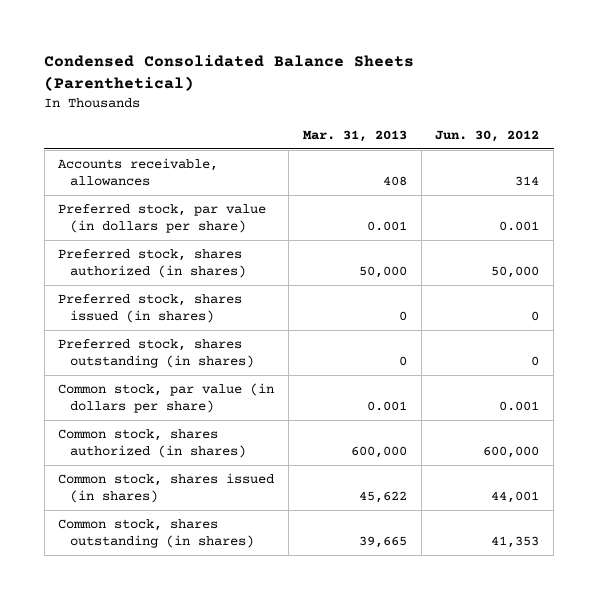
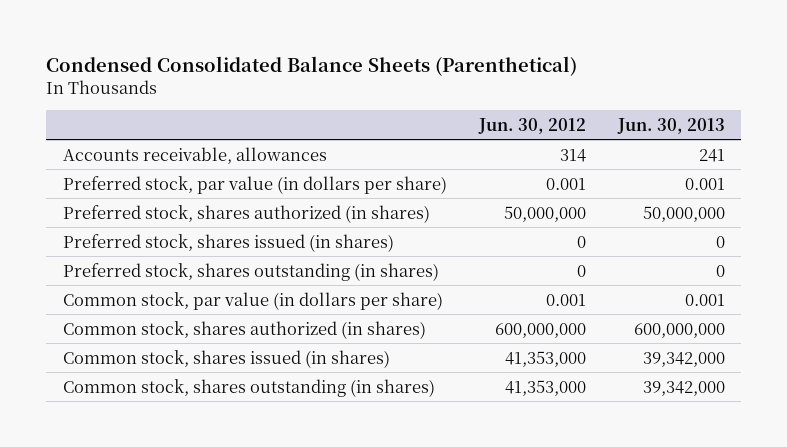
[302,130,407,143] Mar. 31, 2013 -> none
none -> [616,117,725,134] Jun. 30, 2013
[491,266,540,279] 50,000 -> [503,205,586,222] 50,000,000
[483,446,540,459] 600,000 -> [494,322,586,338] 600,000,000
[491,491,540,504] 44,001 -> [504,350,586,367] 41,353,000
[491,536,540,549] 41,353 -> [504,379,586,396] 41,353,000

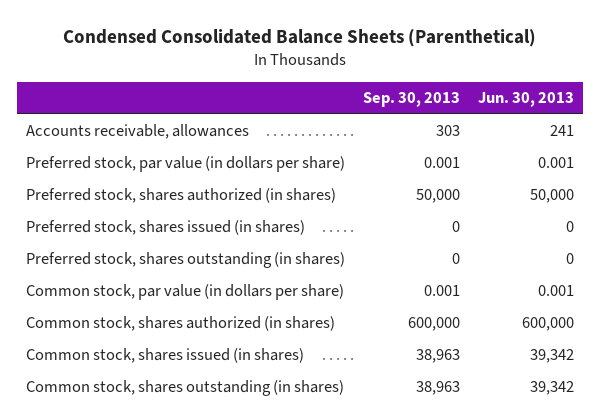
[477,117,586,134] Jun. 30, 2012 -> none
none -> [363,92,461,108] Sep. 30, 2013
[642,205,725,222] 50,000,000 -> [530,189,575,204] 50,000
[633,322,725,338] 600,000,000 -> [522,317,575,332] 600,000
[642,351,725,367] 39,342,000 -> [530,349,575,364] 39,342
[642,380,725,396] 39,342,000 -> [530,381,575,396] 39,342

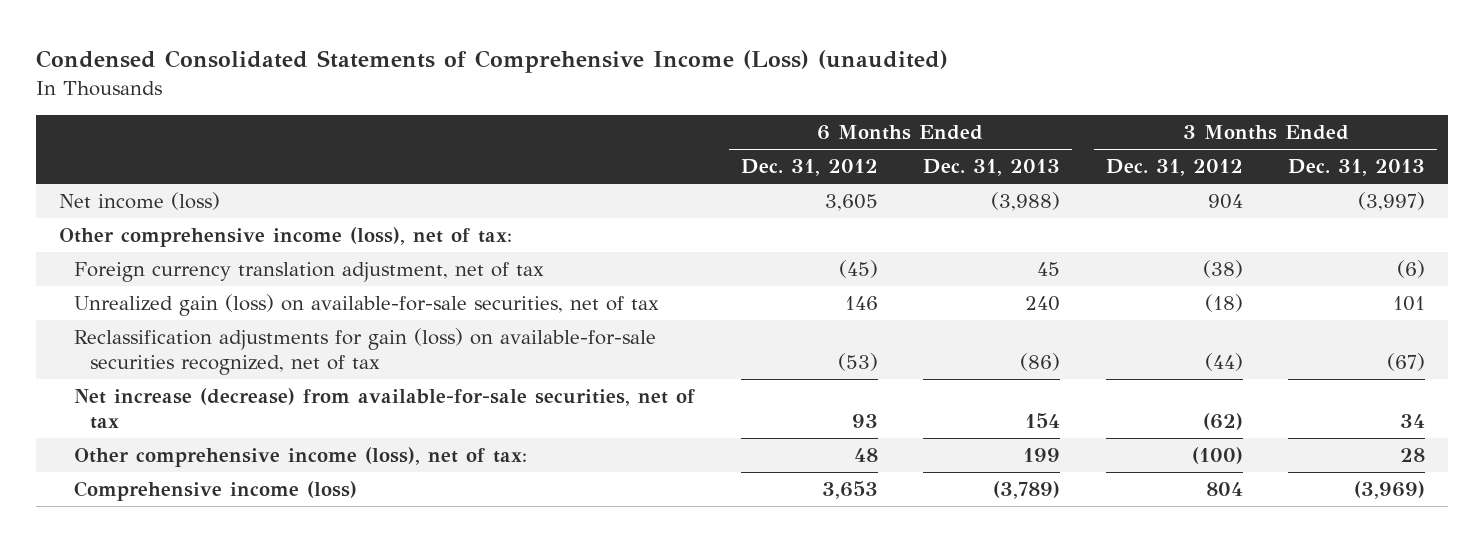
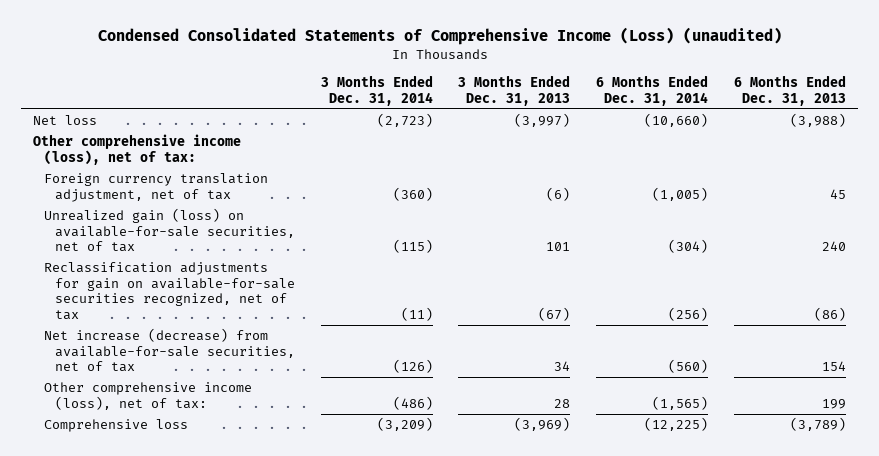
[740,159,878,177] Dec. 31, 2012 -> none
[1105,159,1243,177] Dec. 31, 2012 -> none
none -> [320,75,433,106] 3 Months Ended Dec. 31, 2014
none -> [595,75,708,106] 6 Months Ended Dec. 31, 2014
[58,191,220,210] Net income (loss) -> [33,115,98,126] Net loss
[74,327,657,376] Reclassification adjustments for gain (loss) on available-for-sale securities recognized, net of tax -> [44,262,296,320] Reclassification adjustments for gain on available-for-sale securities recognized, net of tax
[74,480,358,501] Comprehensive income (loss) -> [44,419,189,433] Comprehensive loss

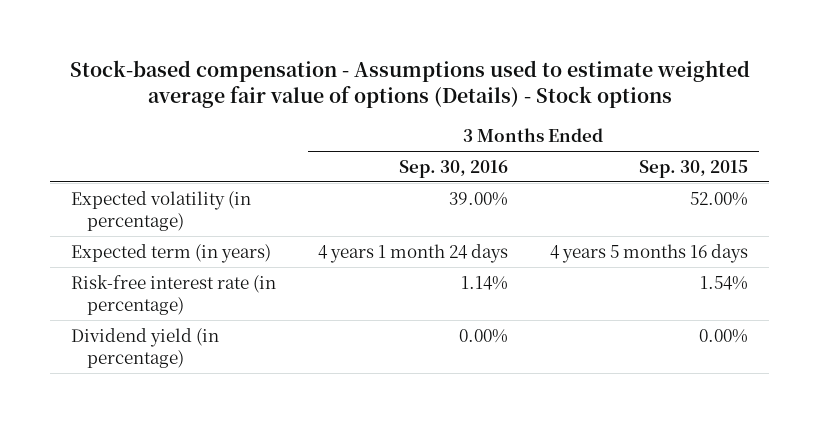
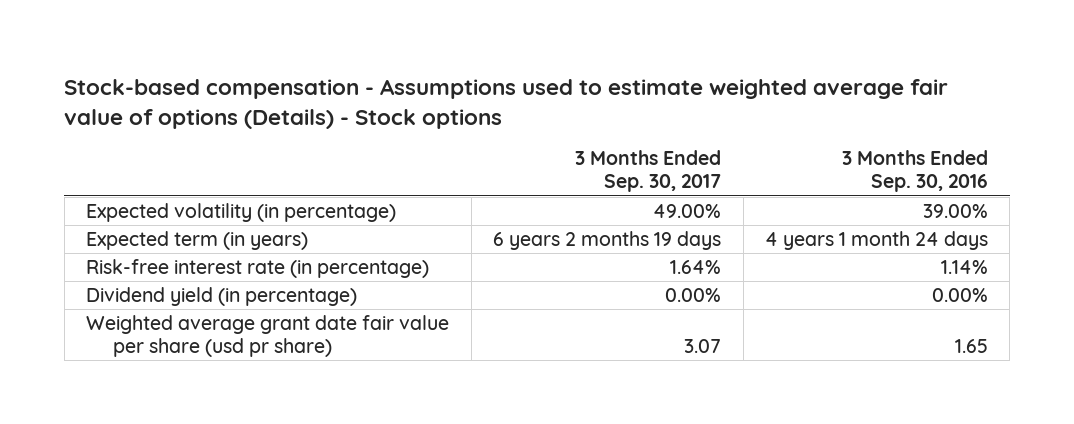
[639,159,749,178] Sep. 30, 2015 -> none
none -> [575,150,722,193] 3 Months Ended Sep. 30, 2017
none -> [86,314,450,358] Weighted average grant date fair value per share (usd pr share)

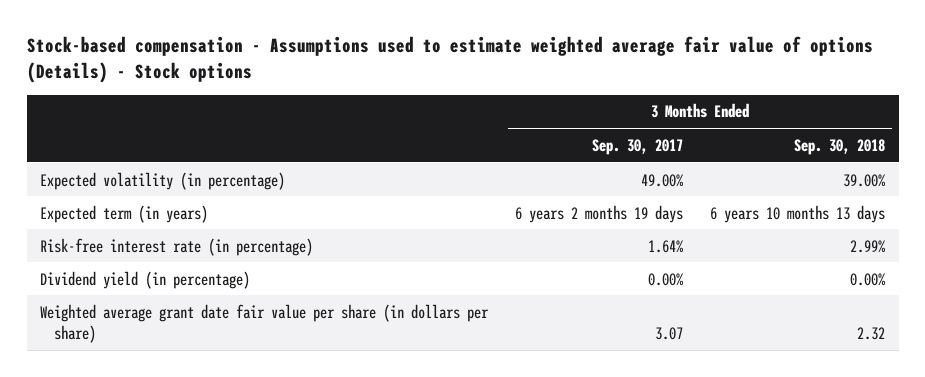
[841,150,988,193] 3 Months Ended Sep. 30, 2016 -> none
none -> [794,138,886,155] Sep. 30, 2018
[86,314,450,358] Weighted average grant date fair value per share (usd pr share) -> [40,303,490,343] Weighted average grant date fair value per share (in dollars per share)

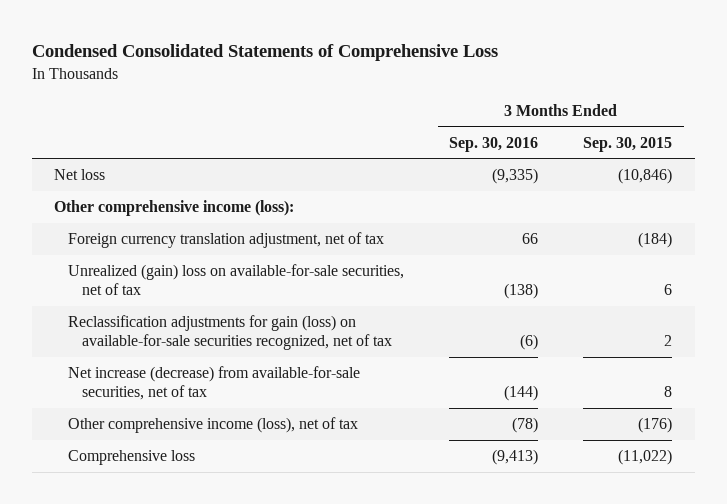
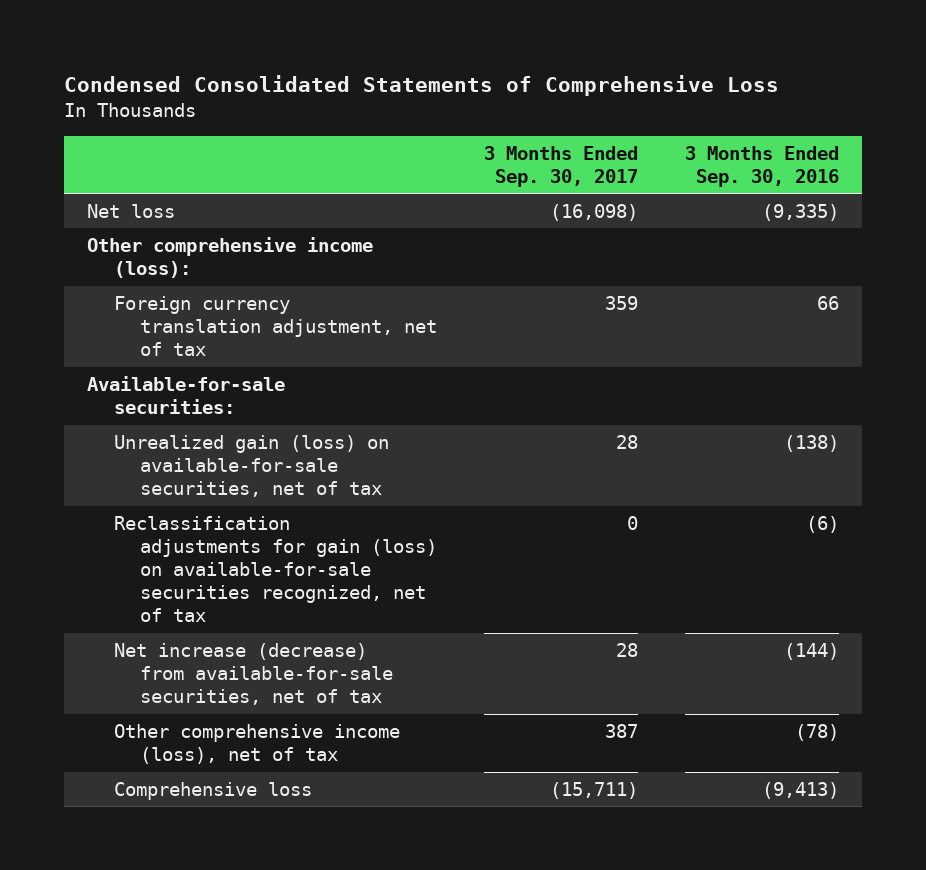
[583,136,673,152] Sep. 30, 2015 -> none
none -> [484,145,639,187] 3 Months Ended Sep. 30, 2017
none -> [87,375,286,415] Available-for-sale securities:
[68,264,405,296] Unrealized (gain) loss on available-for-sale securities, net of tax -> [113,434,389,498] Unrealized gain (loss) on available-for-sale securities, net of tax

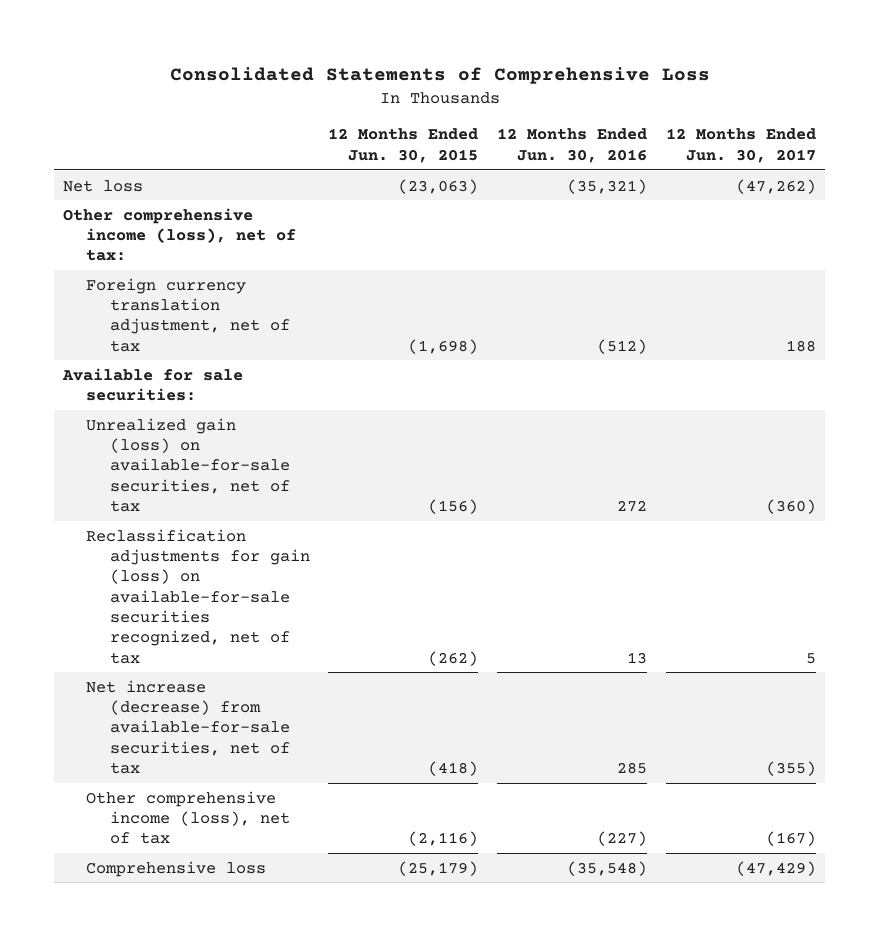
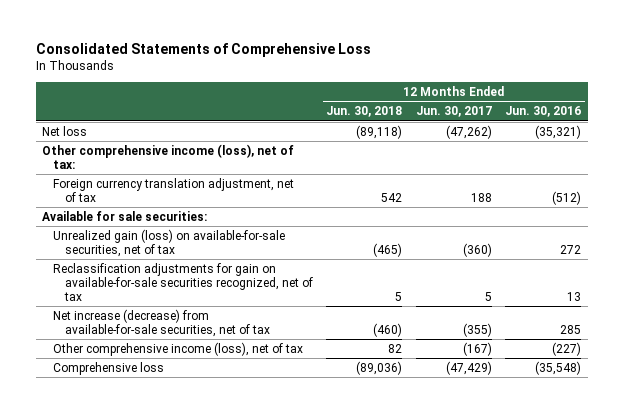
[328,128,479,163] 12 Months Ended Jun. 30, 2015 -> none
none -> [326,106,403,118] Jun. 30, 2018
[86,528,310,664] Reclassification adjustments for gain (loss) on available-for-sale securities recognized, net of tax -> [53,262,313,301] Reclassification adjustments for gain on available-for-sale securities recognized, net of tax

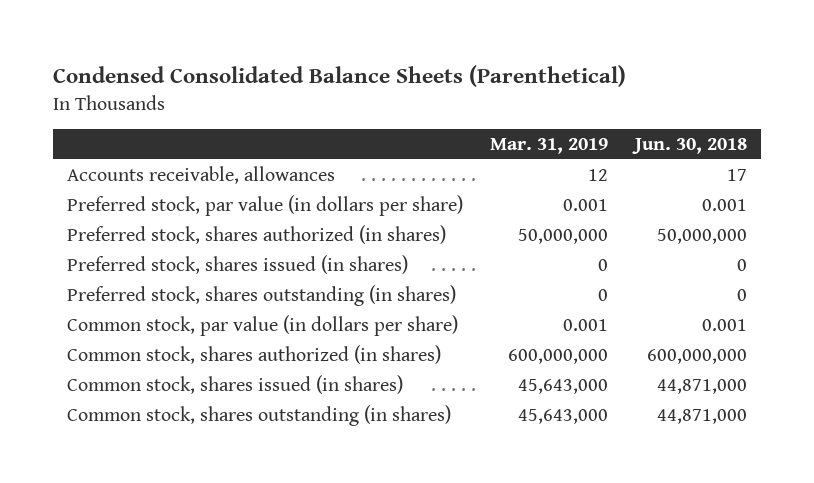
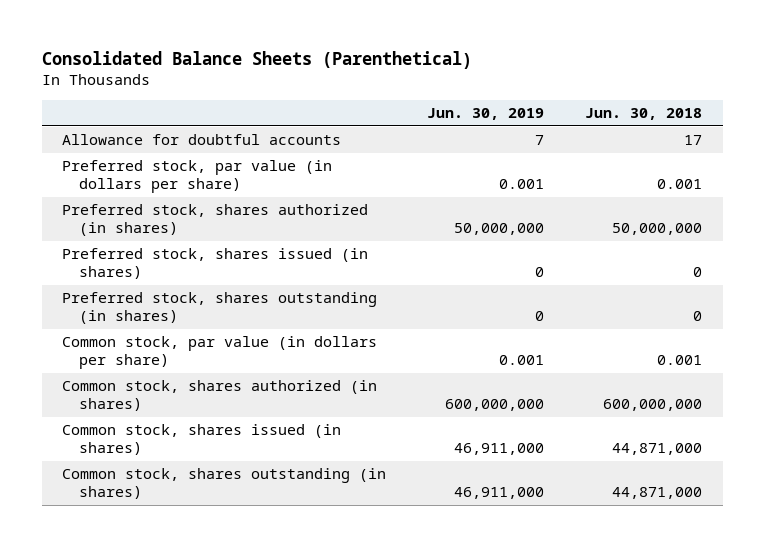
[52,65,626,88] Condensed Consolidated Balance Sheets (Parenthetical) -> [41,50,472,69] Consolidated Balance Sheets (Parenthetical)
[490,138,609,155] Mar. 31, 2019 -> none
none -> [427,108,545,121] Jun. 30, 2019
[66,165,335,184] Accounts receivable, allowances -> [62,134,342,146] Allowance for doubtful accounts

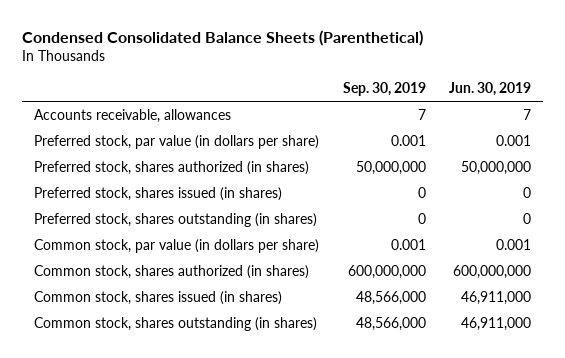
[41,50,472,69] Consolidated Balance Sheets (Parenthetical) -> [22,30,424,47] Condensed Consolidated Balance Sheets (Parenthetical)
[585,108,703,121] Jun. 30, 2018 -> none
none -> [342,81,426,96] Sep. 30, 2019
[62,134,342,146] Allowance for doubtful accounts -> [34,109,232,124] Accounts receivable, allowances

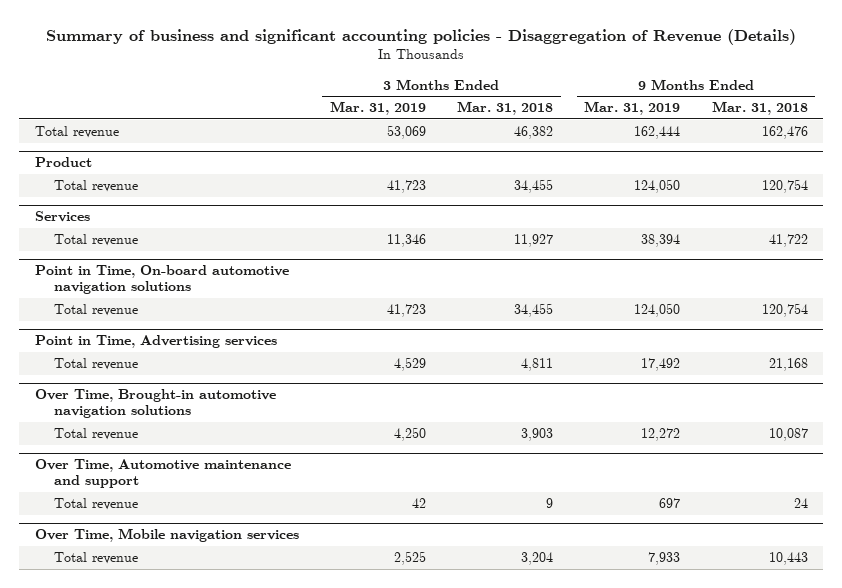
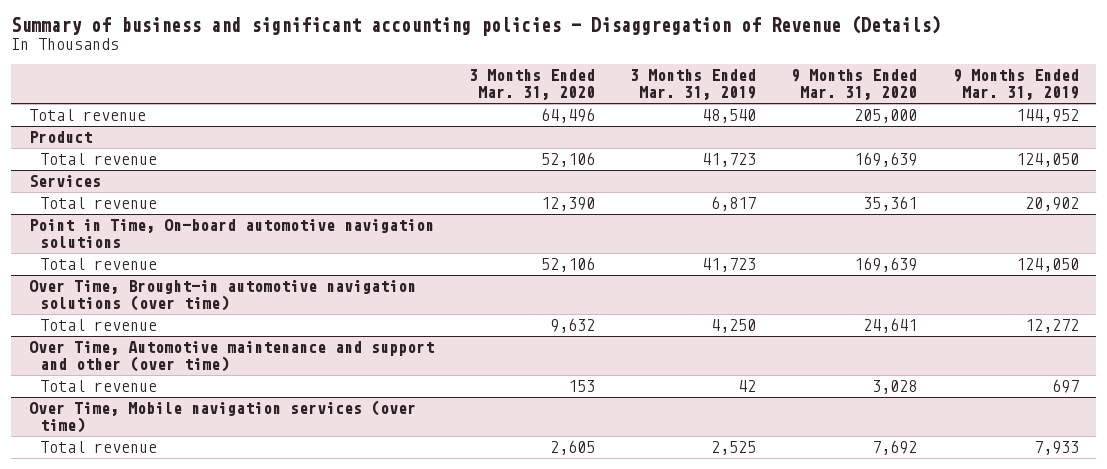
[457,101,554,116] Mar. 31, 2018 -> none
[711,101,808,116] Mar. 31, 2018 -> none
none -> [468,69,595,101] 3 Months Ended Mar. 31, 2020
none -> [791,69,918,101] 9 Months Ended Mar. 31, 2020
[386,125,426,140] 53,069 -> [702,109,757,124] 48,540
[634,126,681,140] 162,444 -> [1015,109,1079,124] 144,952
[386,234,426,248] 11,346 -> [711,196,757,212] 6,817
[641,234,681,248] 38,394 -> [1024,197,1079,212] 20,902
[34,335,277,349] Point in Time, Advertising services -> none
[53,358,138,371] Total revenue -> none
[34,389,276,419] Over Time, Brought-in automotive navigation solutions -> [28,280,416,312] Over Time, Brought-in automotive navigation solutions (over time)
[34,459,291,489] Over Time, Automotive maintenance and support -> [28,341,434,373] Over Time, Automotive maintenance and support and other (over time)
[34,528,299,543] Over Time, Mobile navigation services -> [28,400,416,434] Over Time, Mobile navigation services (over time)

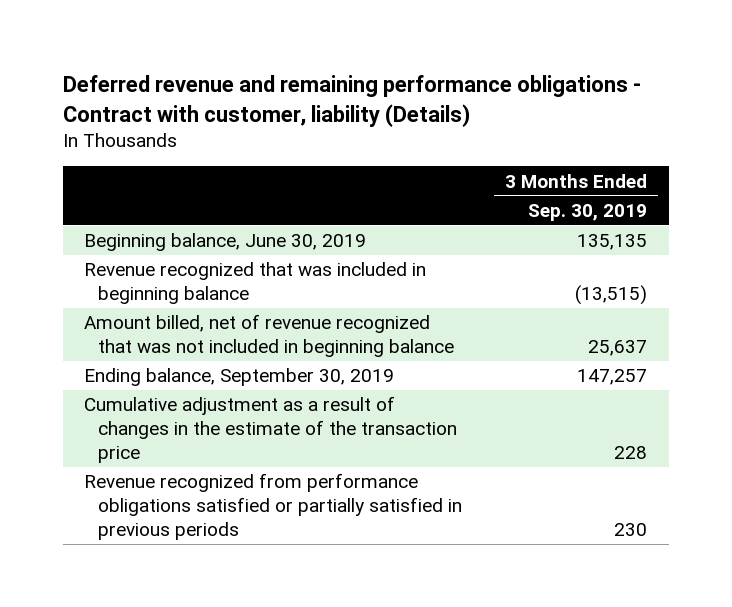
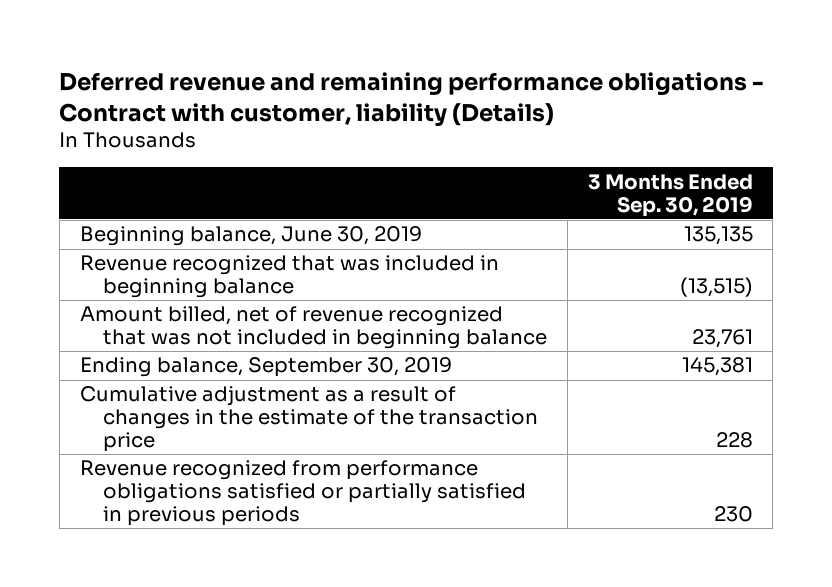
[588,340,648,357] 25,637 -> [691,329,753,349] 23,761
[577,369,648,386] 147,257 -> [681,357,753,377] 145,381

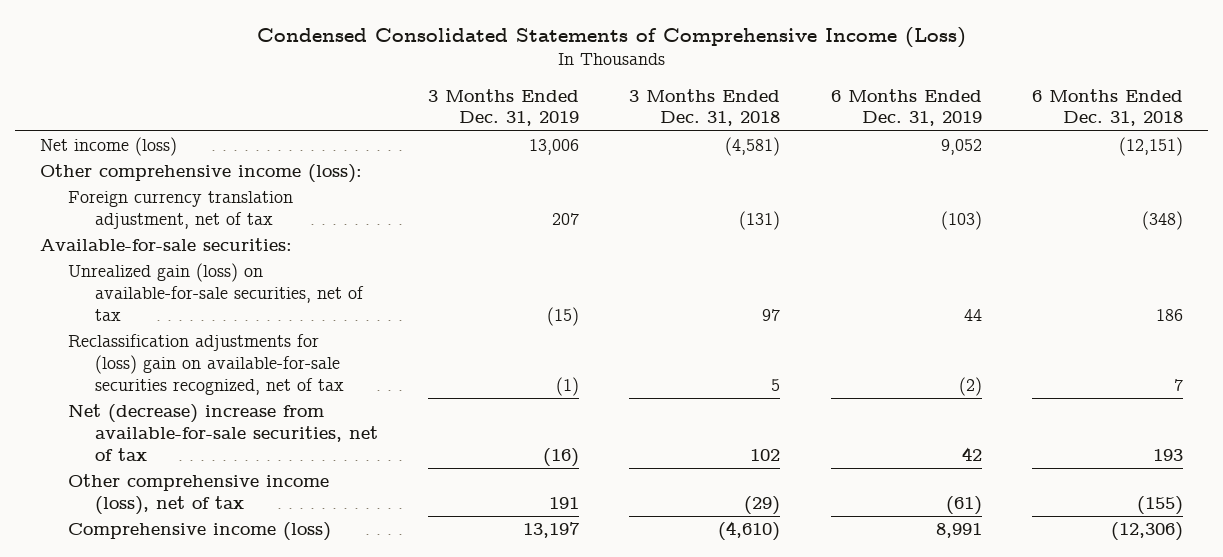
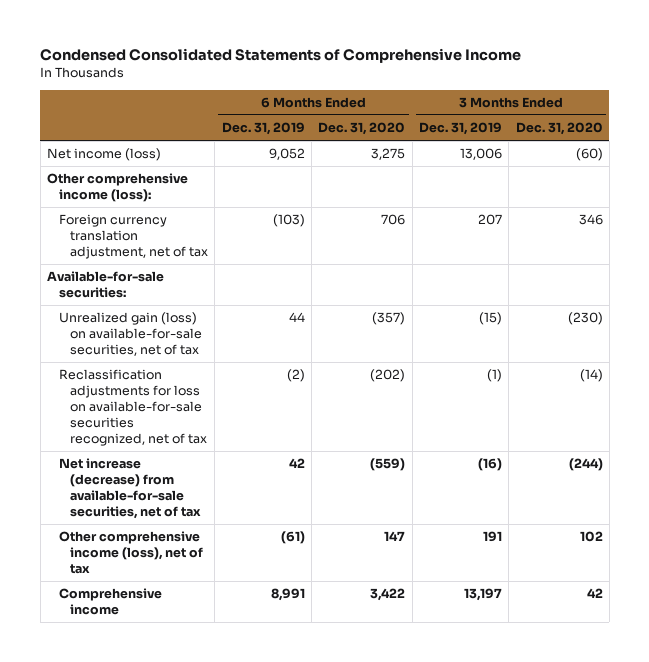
[256,27,966,49] Condensed Consolidated Statements of Comprehensive Income (Loss) -> [40,47,522,63] Condensed Consolidated Statements of Comprehensive Income
[629,88,781,127] 3 Months Ended Dec. 31, 2018 -> none
[1031,88,1183,127] 6 Months Ended Dec. 31, 2018 -> none
none -> [318,122,406,136] Dec. 31, 2020
none -> [515,122,603,136] Dec. 31, 2020
[67,333,344,395] Reclassification adjustments for (loss) gain on available-for-sale securities recognized, net of tax -> [58,369,208,446] Reclassification adjustments for loss on available-for-sale securities recognized, net of tax
[67,403,378,461] Net (decrease) increase from available-for-sale securities, net of tax -> [58,458,202,519] Net increase (decrease) from available-for-sale securities, net of tax
[67,521,331,541] Comprehensive income (loss) -> [58,588,162,616] Comprehensive income

